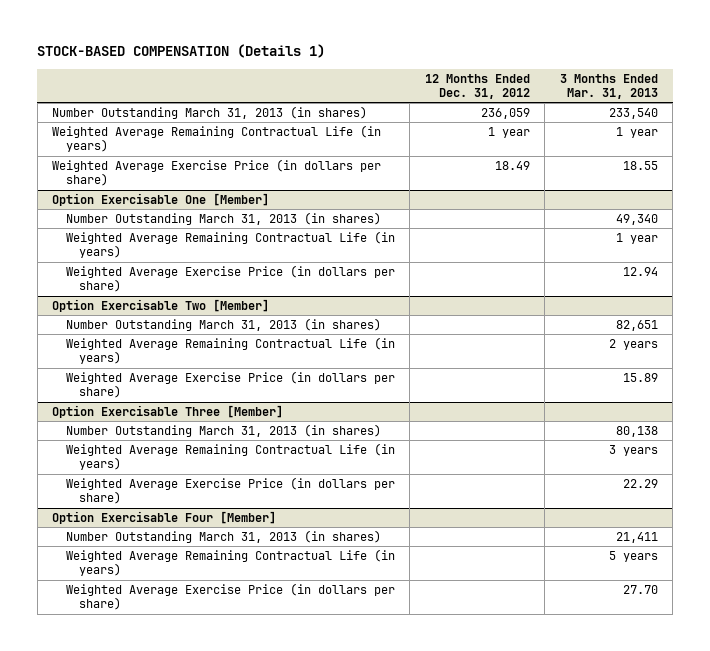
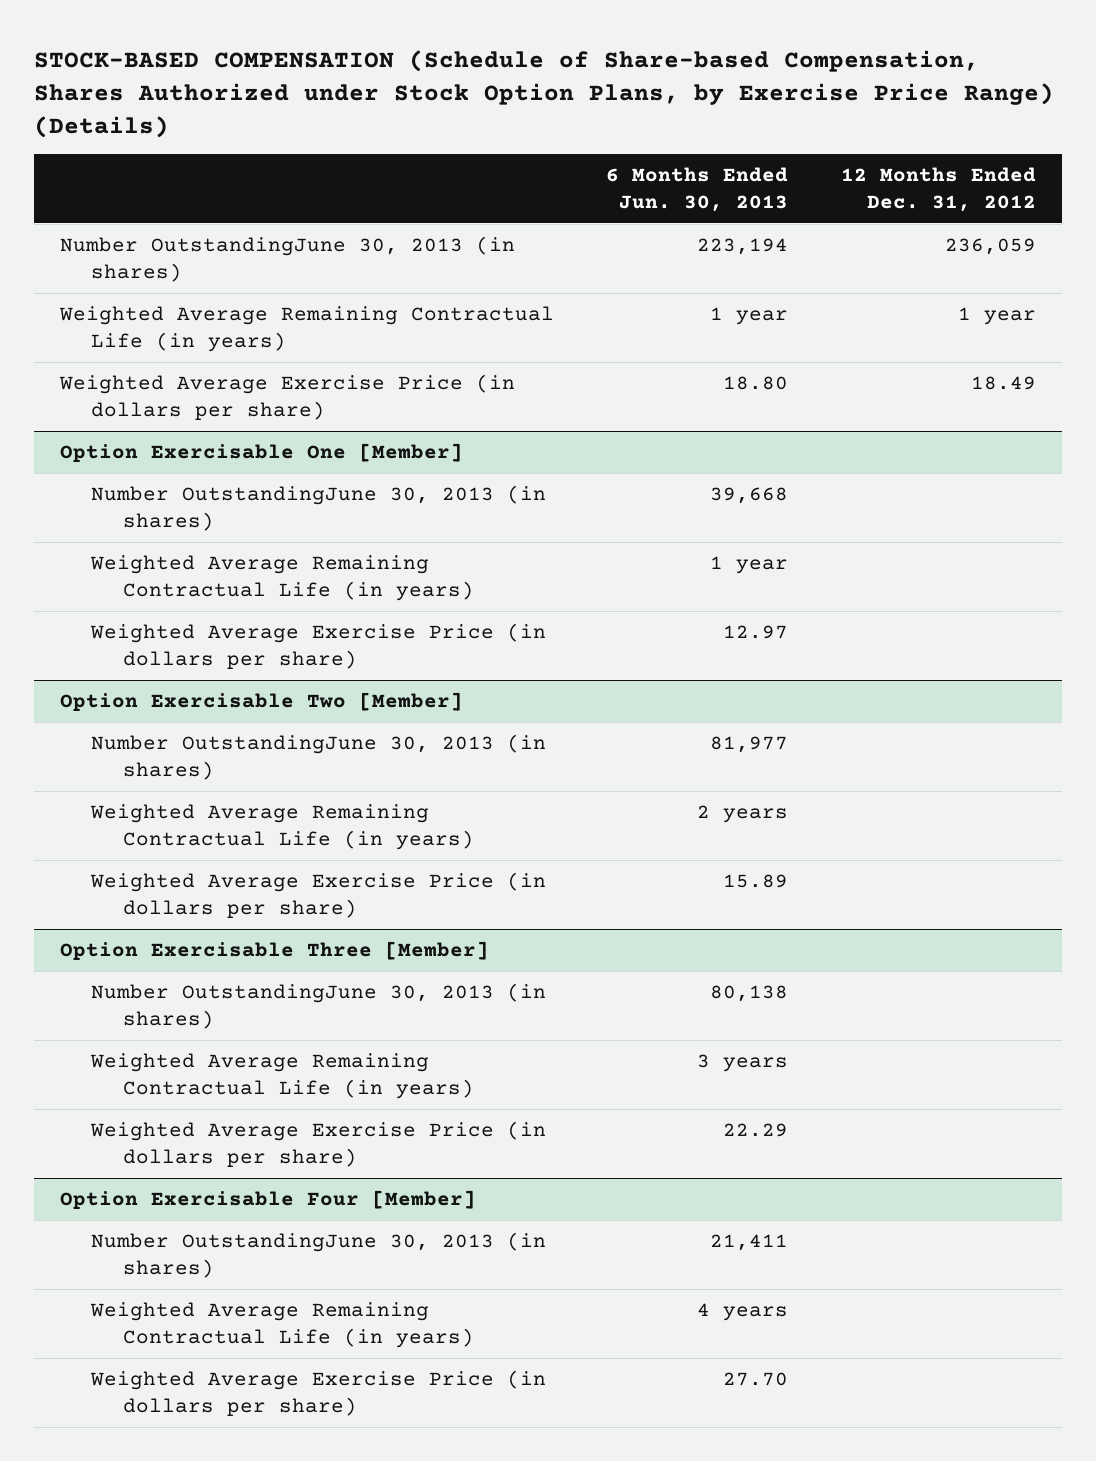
[37,44,326,59] STOCK-BASED COMPENSATION (Details 1) -> [34,49,1055,138] STOCK-BASED COMPENSATION (Schedule of Share-based Compensation, Shares Authorized under Stock Option Plans, by Exercise Price Range) (Details)
[559,73,658,100] 3 Months Ended Mar. 31, 2013 -> none
none -> [606,167,789,212] 6 Months Ended Jun. 30, 2013
[52,106,368,120] Number Outstanding March 31, 2013 (in shares) -> [60,236,516,282] Number OutstandingJune 30, 2013 (in shares)
[65,212,381,226] Number Outstanding March 31, 2013 (in shares) -> [91,485,547,531] Number OutstandingJune 30, 2013 (in shares)
[65,318,381,332] Number Outstanding March 31, 2013 (in shares) -> [91,734,547,780] Number OutstandingJune 30, 2013 (in shares)
[65,424,381,438] Number Outstanding March 31, 2013 (in shares) -> [91,983,547,1029] Number OutstandingJune 30, 2013 (in shares)
[65,530,381,544] Number Outstanding March 31, 2013 (in shares) -> [91,1232,547,1278] Number OutstandingJune 30, 2013 (in shares)

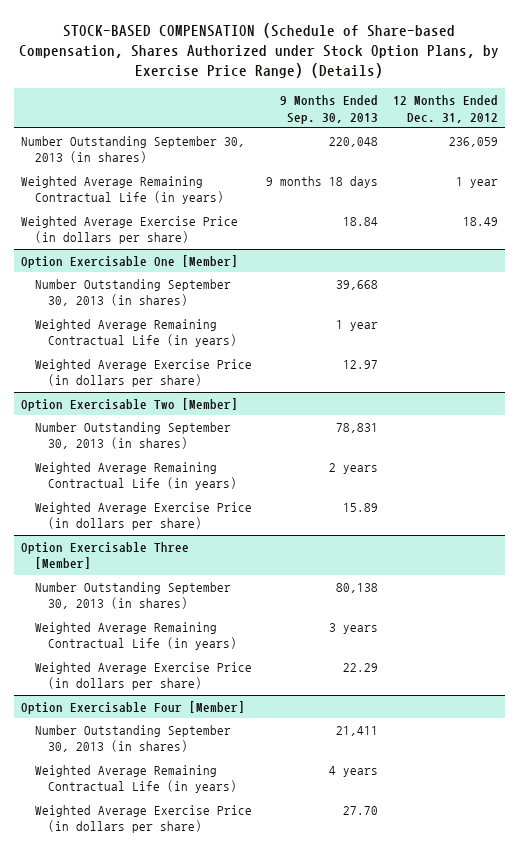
[606,167,789,212] 6 Months Ended Jun. 30, 2013 -> none
none -> [280,94,379,124] 9 Months Ended Sep. 30, 2013
[60,236,516,282] Number OutstandingJune 30, 2013 (in shares) -> [21,135,246,164] Number Outstanding September 30, 2013 (in shares)
[91,485,547,531] Number OutstandingJune 30, 2013 (in shares) -> [34,278,231,307] Number Outstanding September 30, 2013 (in shares)
[91,734,547,780] Number OutstandingJune 30, 2013 (in shares) -> [34,421,231,450] Number Outstanding September 30, 2013 (in shares)
[91,983,547,1029] Number OutstandingJune 30, 2013 (in shares) -> [34,581,231,610] Number Outstanding September 30, 2013 (in shares)
[91,1232,547,1278] Number OutstandingJune 30, 2013 (in shares) -> [34,724,231,753] Number Outstanding September 30, 2013 (in shares)

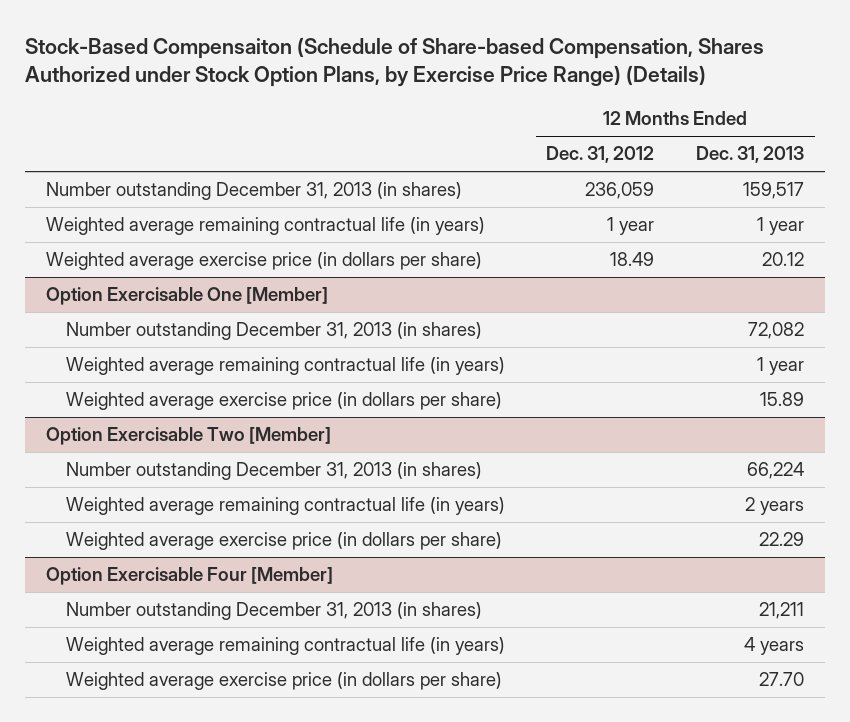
[19,22,500,79] STOCK-BASED COMPENSATION (Schedule of Share-based Compensation, Shares Authorized under Stock Option Plans, by Exercise Price Range) (Details) -> [25,36,765,88] Stock-Based Compensaiton (Schedule of Share-based Compensation, Shares Authorized under Stock Option Plans, by Exercise Price Range) (Details)
[280,94,379,124] 9 Months Ended Sep. 30, 2013 -> none
none -> [696,146,805,164] Dec. 31, 2013
[21,135,246,164] Number Outstanding September 30, 2013 (in shares) -> [45,182,462,201] Number outstanding December 31, 2013 (in shares)
[21,175,224,205] Weighted Average Remaining Contractual Life (in years) -> [45,217,485,236] Weighted average remaining contractual life (in years)
[21,215,239,245] Weighted Average Exercise Price (in dollars per share) -> [45,252,482,271] Weighted average exercise price (in dollars per share)
[34,278,231,307] Number Outstanding September 30, 2013 (in shares) -> [65,322,482,341] Number outstanding December 31, 2013 (in shares)
[34,318,237,348] Weighted Average Remaining Contractual Life (in years) -> [65,357,505,376] Weighted average remaining contractual life (in years)
[34,358,252,388] Weighted Average Exercise Price (in dollars per share) -> [65,392,502,411] Weighted average exercise price (in dollars per share)
[21,541,190,570] Option Exercisable Three [Member] -> none
[34,581,231,610] Number Outstanding September 30, 2013 (in shares) -> none
[34,621,237,651] Weighted Average Remaining Contractual Life (in years) -> none
[34,661,252,691] Weighted Average Exercise Price (in dollars per share) -> none
[34,421,231,450] Number Outstanding September 30, 2013 (in shares) -> [65,462,482,481] Number outstanding December 31, 2013 (in shares)
[34,461,237,491] Weighted Average Remaining Contractual Life (in years) -> [65,497,505,516] Weighted average remaining contractual life (in years)
[34,501,252,531] Weighted Average Exercise Price (in dollars per share) -> [65,532,502,551] Weighted average exercise price (in dollars per share)
[34,724,231,753] Number Outstanding September 30, 2013 (in shares) -> [65,602,482,621] Number outstanding December 31, 2013 (in shares)
[34,764,237,794] Weighted Average Remaining Contractual Life (in years) -> [65,637,505,656] Weighted average remaining contractual life (in years)
[34,804,252,834] Weighted Average Exercise Price (in dollars per share) -> [65,672,502,691] Weighted average exercise price (in dollars per share)

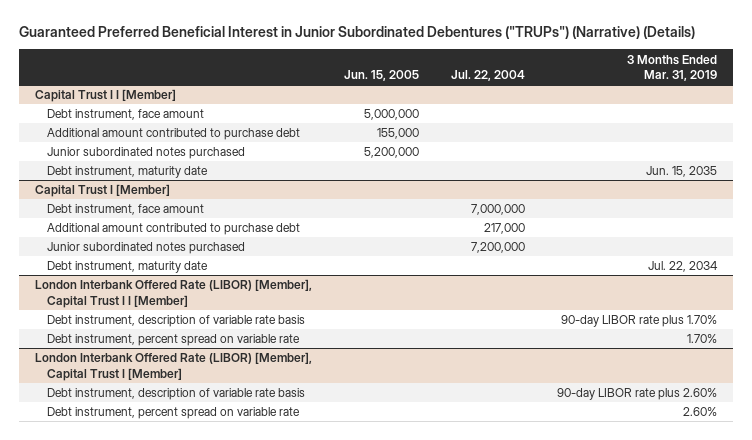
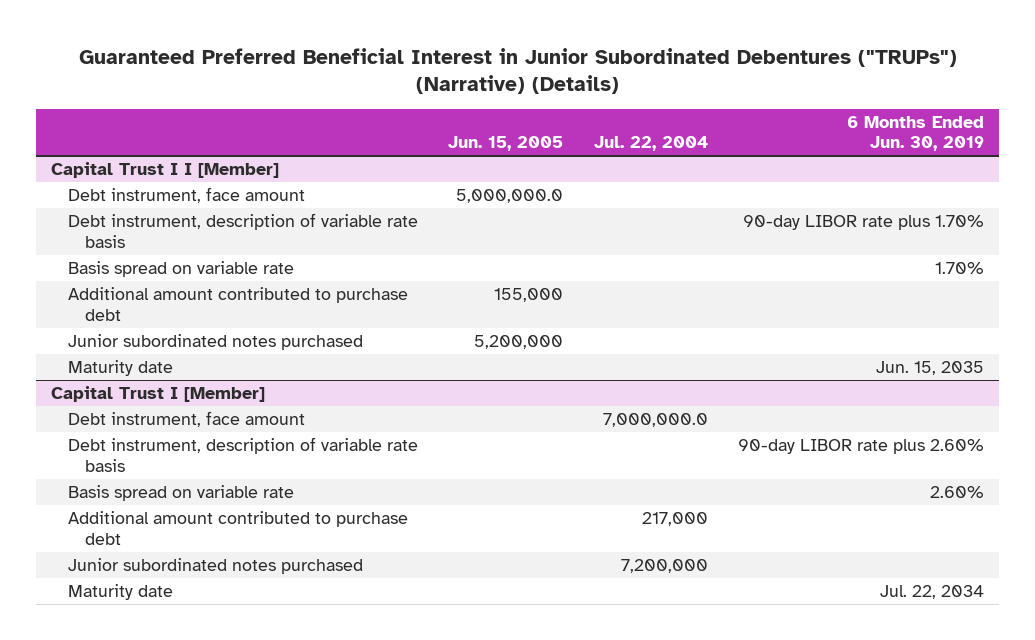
[626,54,717,82] 3 Months Ended Mar. 31, 2019 -> none
none -> [846,115,984,152] 6 Months Ended Jun. 30, 2019
[363,109,419,121] 5,000,000 -> [456,188,564,203] 5,000,000.0
none -> [68,212,419,248] Debt instrument, description of variable rate basis
none -> [68,260,295,277] Basis spread on variable rate
[46,166,208,179] Debt instrument, maturity date -> [68,359,174,376] Maturity date
[470,204,525,216] 7,000,000 -> [602,412,708,427] 7,000,000.0
none -> [68,436,419,472] Debt instrument, description of variable rate basis
none -> [68,484,295,501] Basis spread on variable rate
[34,279,312,308] London Interbank Offered Rate (LIBOR) [Member], Capital Trust I I [Member] -> none
[46,315,305,328] Debt instrument, description of variable rate basis -> none
[46,334,300,347] Debt instrument, percent spread on variable rate -> none
[34,352,312,381] London Interbank Offered Rate (LIBOR) [Member], Capital Trust I [Member] -> none
[46,388,305,401] Debt instrument, description of variable rate basis -> none
[46,407,300,420] Debt instrument, percent spread on variable rate -> none
[46,261,208,274] Debt instrument, maturity date -> [68,583,174,600] Maturity date

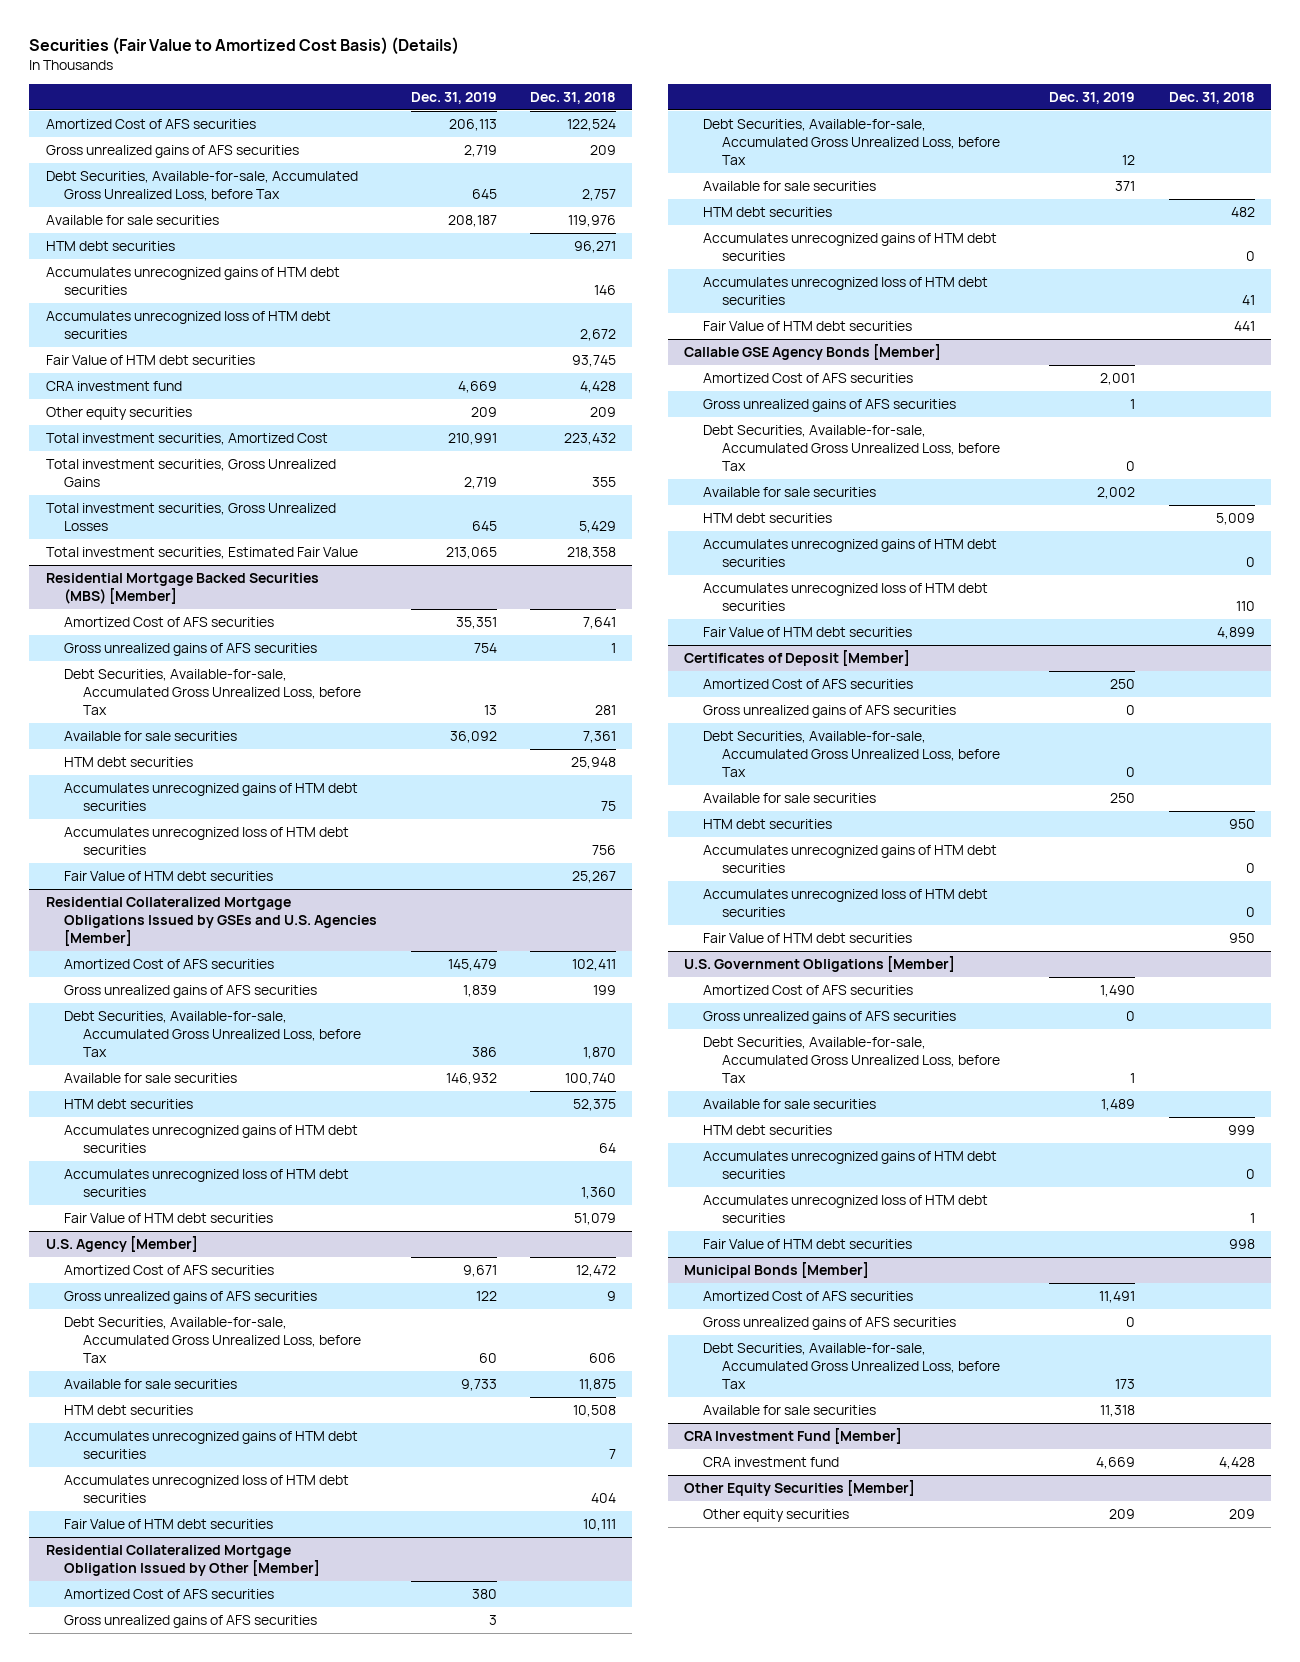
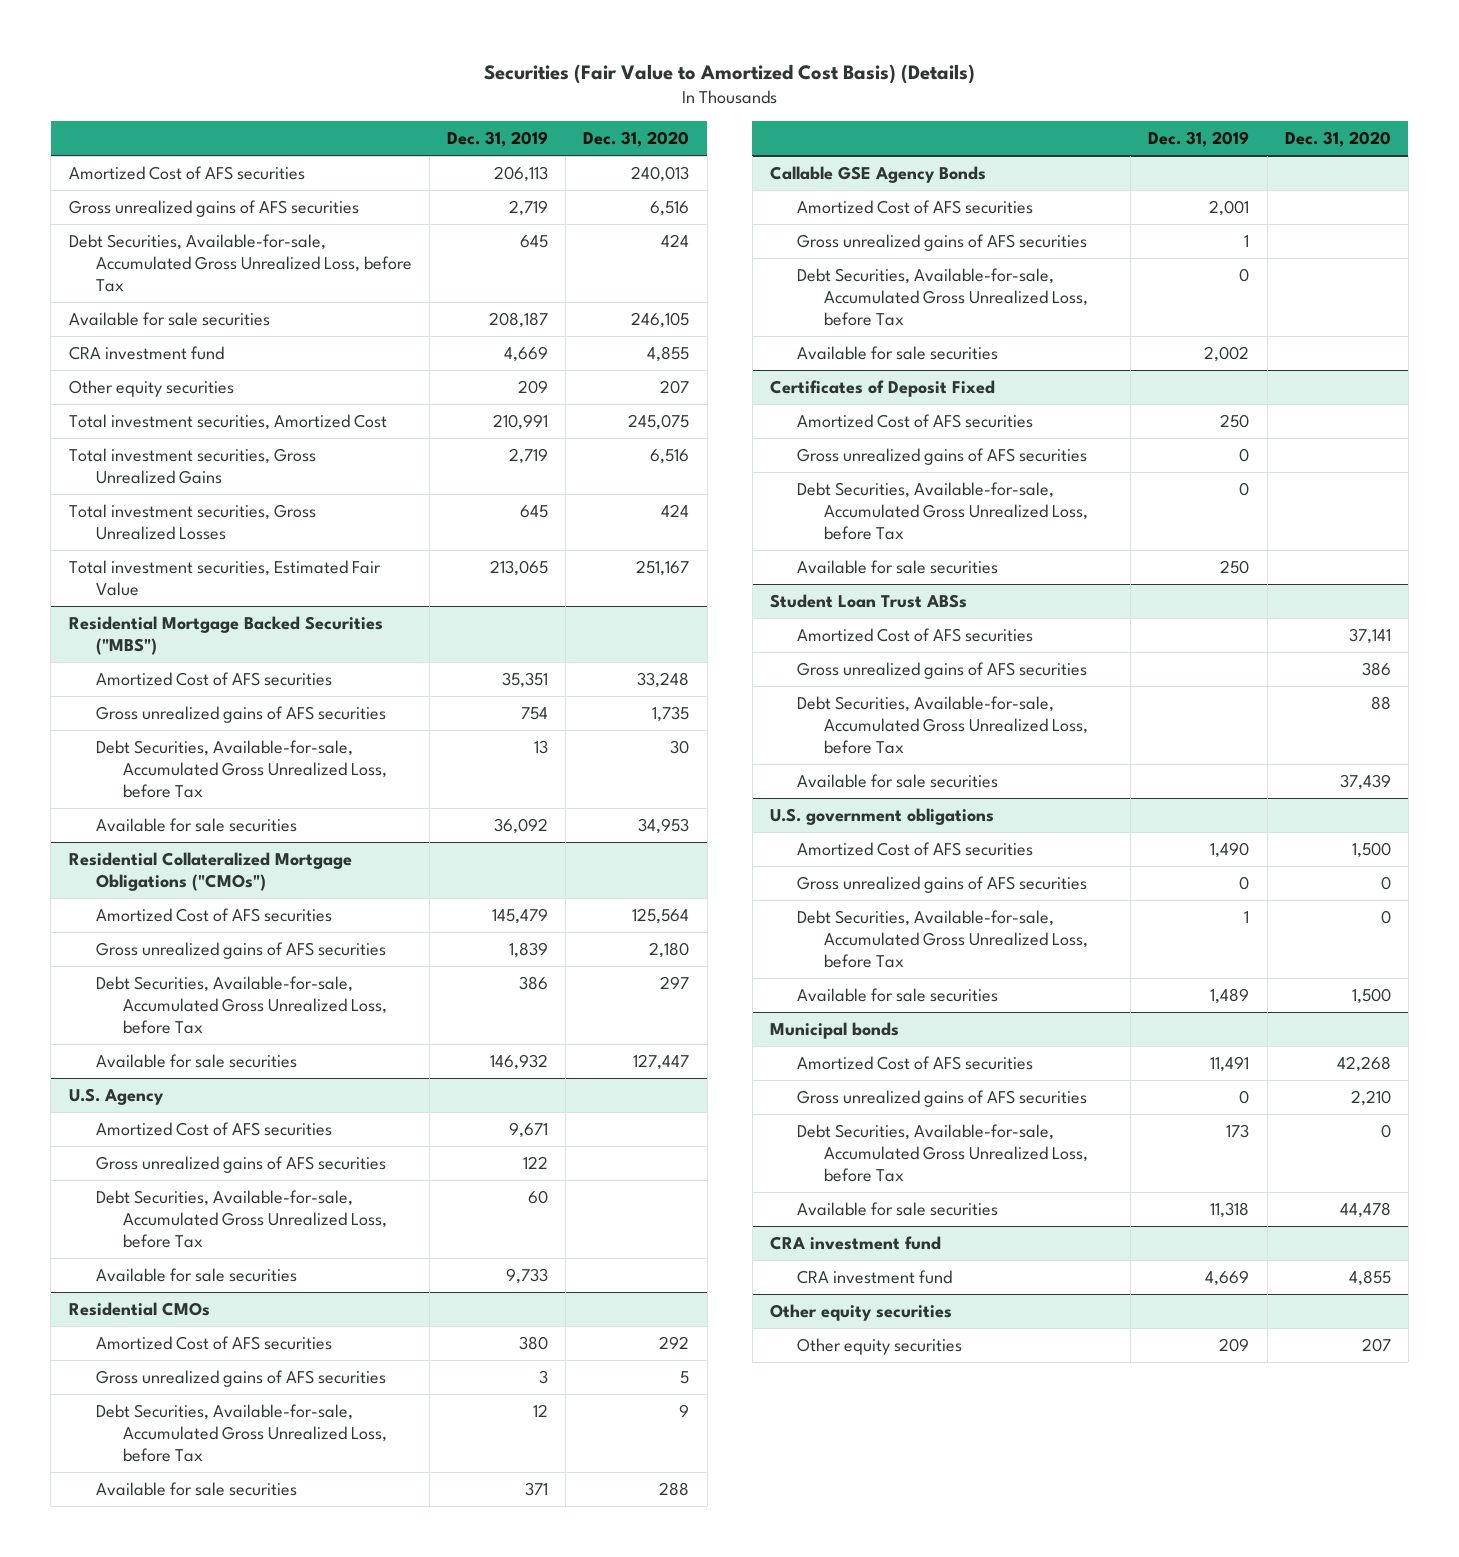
[529,91,616,104] Dec. 31, 2018 -> none
none -> [583,130,690,147] Dec. 31, 2020
[45,240,175,251] HTM debt securities -> none
[45,266,340,295] Accumulates unrecognized gains of HTM debt securities -> none
[45,310,331,339] Accumulates unrecognized loss of HTM debt securities -> none
[45,354,255,365] Fair Value of HTM debt securities -> none
[45,572,319,604] Residential Mortgage Backed Securities (MBS) [Member] -> [68,616,383,656] Residential Mortgage Backed Securities ("MBS")
[64,756,194,767] HTM debt securities -> none
[64,782,359,811] Accumulates unrecognized gains of HTM debt securities -> none
[64,826,350,855] Accumulates unrecognized loss of HTM debt securities -> none
[64,870,274,881] Fair Value of HTM debt securities -> none
[45,896,378,946] Residential Collateralized Mortgage Obligations Issued by GSEs and U.S. Agencies [Member] -> [68,852,352,892] Residential Collateralized Mortgage Obligations ("CMOs")
[64,1098,194,1109] HTM debt securities -> none
[64,1124,359,1153] Accumulates unrecognized gains of HTM debt securities -> none
[64,1168,350,1197] Accumulates unrecognized loss of HTM debt securities -> none
[64,1212,274,1223] Fair Value of HTM debt securities -> none
[45,1235,198,1252] U.S. Agency [Member] -> [68,1088,164,1106] U.S. Agency
[64,1404,194,1415] HTM debt securities -> none
[64,1430,359,1459] Accumulates unrecognized gains of HTM debt securities -> none
[64,1474,350,1503] Accumulates unrecognized loss of HTM debt securities -> none
[64,1518,274,1529] Fair Value of HTM debt securities -> none
[45,1544,321,1576] Residential Collateralized Mortgage Obligation Issued by Other [Member] -> [68,1302,210,1317] Residential CMOs
[703,206,833,217] HTM debt securities -> none
[703,232,998,261] Accumulates unrecognized gains of HTM debt securities -> none
[703,276,989,305] Accumulates unrecognized loss of HTM debt securities -> none
[703,320,913,331] Fair Value of HTM debt securities -> none
[684,343,942,360] Callable GSE Agency Bonds [Member] -> [769,166,986,184] Callable GSE Agency Bonds
[703,512,833,523] HTM debt securities -> none
[703,538,998,567] Accumulates unrecognized gains of HTM debt securities -> none
[703,582,989,611] Accumulates unrecognized loss of HTM debt securities -> none
[703,626,913,637] Fair Value of HTM debt securities -> none
[684,649,911,666] Certificates of Deposit [Member] -> [769,380,995,398] Certificates of Deposit Fixed
[703,818,833,829] HTM debt securities -> none
[703,844,998,873] Accumulates unrecognized gains of HTM debt securities -> none
[703,888,989,917] Accumulates unrecognized loss of HTM debt securities -> none
[703,932,913,943] Fair Value of HTM debt securities -> none
none -> [769,594,967,609] Student Loan Trust ABSs
none -> [796,628,1033,643] Amortized Cost of AFS securities
none -> [796,662,1087,680] Gross unrealized gains of AFS securities
none -> [796,696,1089,755] Debt Securities, Available-for-sale, Accumulated Gross Unrealized Loss, before Tax
none -> [796,774,998,789] Available for sale securities
[684,955,956,972] U.S. Government Obligations [Member] -> [769,808,994,826] U.S. government obligations
[703,1124,833,1135] HTM debt securities -> none
[703,1150,998,1179] Accumulates unrecognized gains of HTM debt securities -> none
[703,1194,989,1223] Accumulates unrecognized loss of HTM debt securities -> none
[703,1238,913,1249] Fair Value of HTM debt securities -> none
[684,1261,870,1278] Municipal Bonds [Member] -> [769,1022,899,1040] Municipal bonds
[684,1427,903,1444] CRA Investment Fund [Member] -> [769,1236,941,1251] CRA investment fund
[684,1479,916,1496] Other Equity Securities [Member] -> [769,1304,952,1322] Other equity securities

